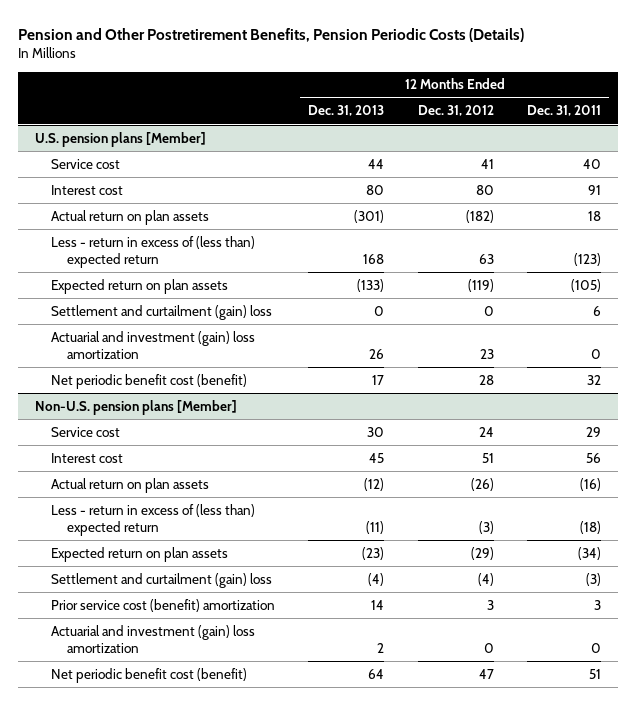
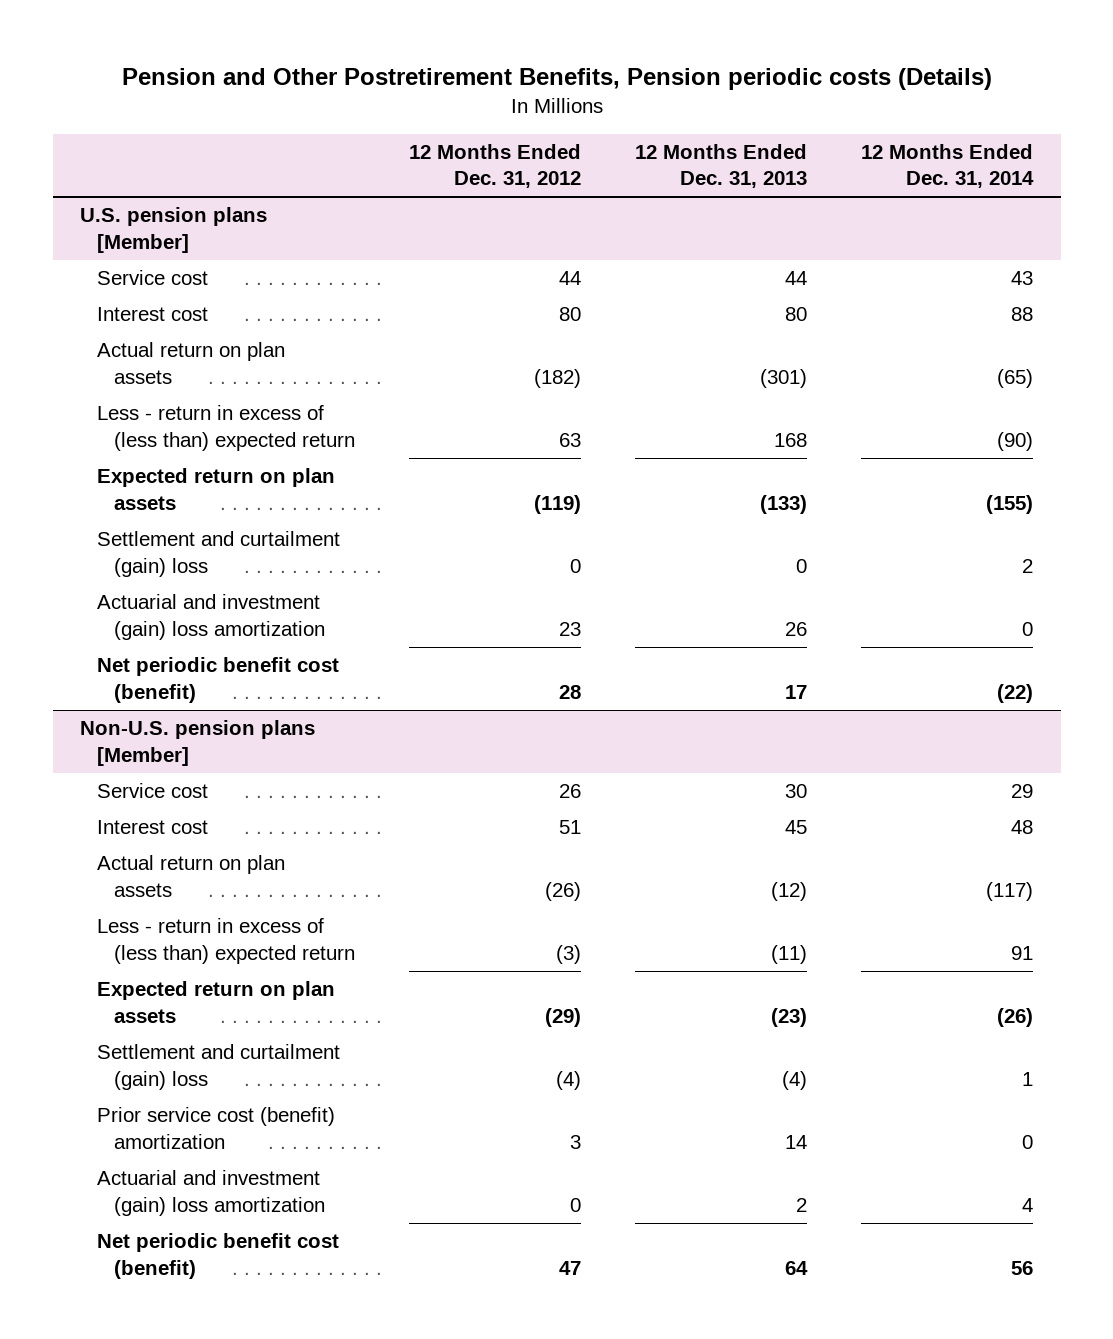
[18,27,525,42] Pension and Other Postretirement Benefits, Pension Periodic Costs (Details) -> [121,68,992,91] Pension and Other Postretirement Benefits, Pension periodic costs (Details)
[526,105,601,117] Dec. 31, 2011 -> none
none -> [861,144,1035,189] 12 Months Ended Dec. 31, 2014
[480,158,494,169] 41 -> [559,271,582,286] 44
[478,426,494,437] 24 -> [559,784,582,799] 26

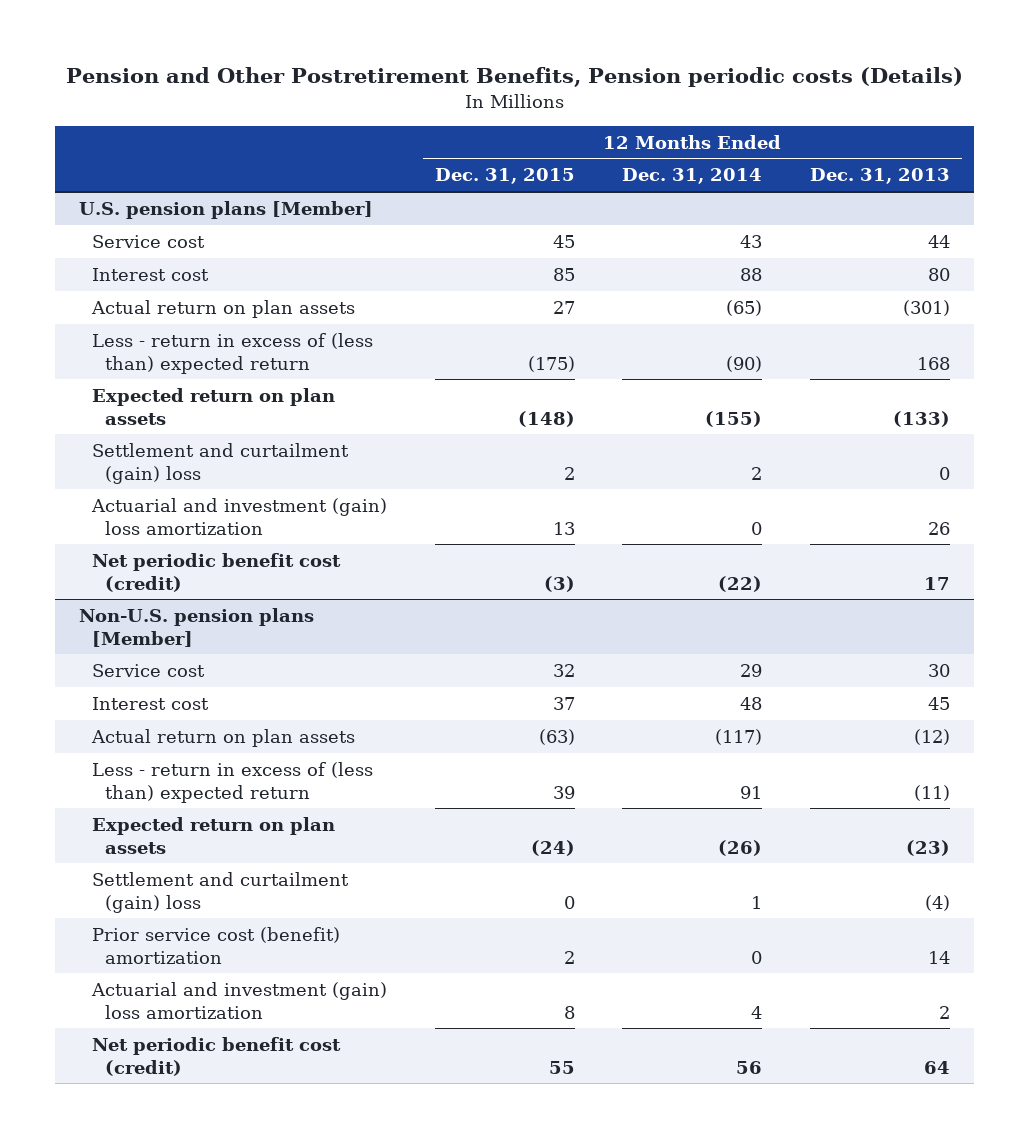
[409,144,582,189] 12 Months Ended Dec. 31, 2012 -> none
none -> [434,168,575,185] Dec. 31, 2015
[96,657,339,703] Net periodic benefit cost (benefit) -> [92,552,342,592] Net periodic benefit cost (credit)
[96,1233,339,1279] Net periodic benefit cost (benefit) -> [92,1036,342,1076] Net periodic benefit cost (credit)

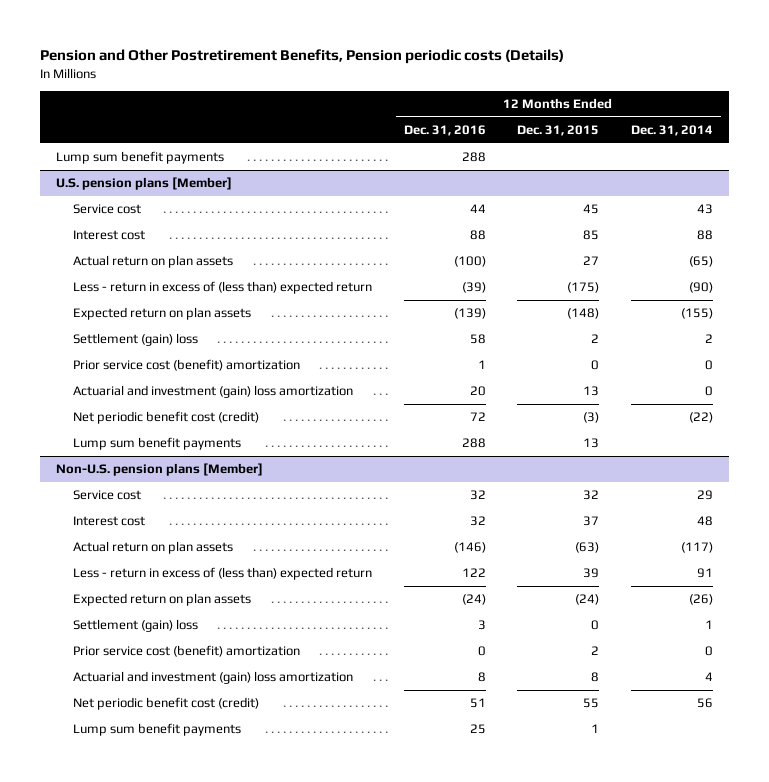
[810,168,951,185] Dec. 31, 2013 -> none
none -> [403,125,486,137] Dec. 31, 2016
none -> [55,151,224,165] Lump sum benefit payments
[92,442,350,484] Settlement and curtailment (gain) loss -> [72,333,198,347] Settlement (gain) loss
none -> [72,359,300,372] Prior service cost (benefit) amortization
none -> [72,437,241,451] Lump sum benefit payments
[92,871,350,913] Settlement and curtailment (gain) loss -> [72,619,198,633] Settlement (gain) loss
none -> [72,723,241,737] Lump sum benefit payments

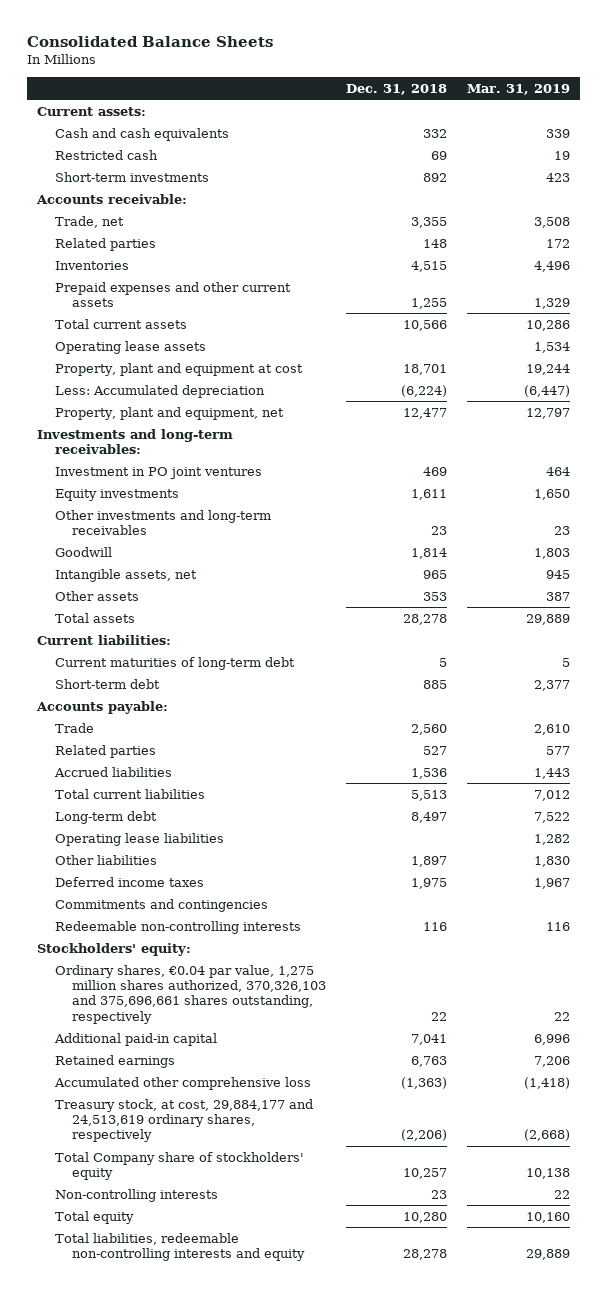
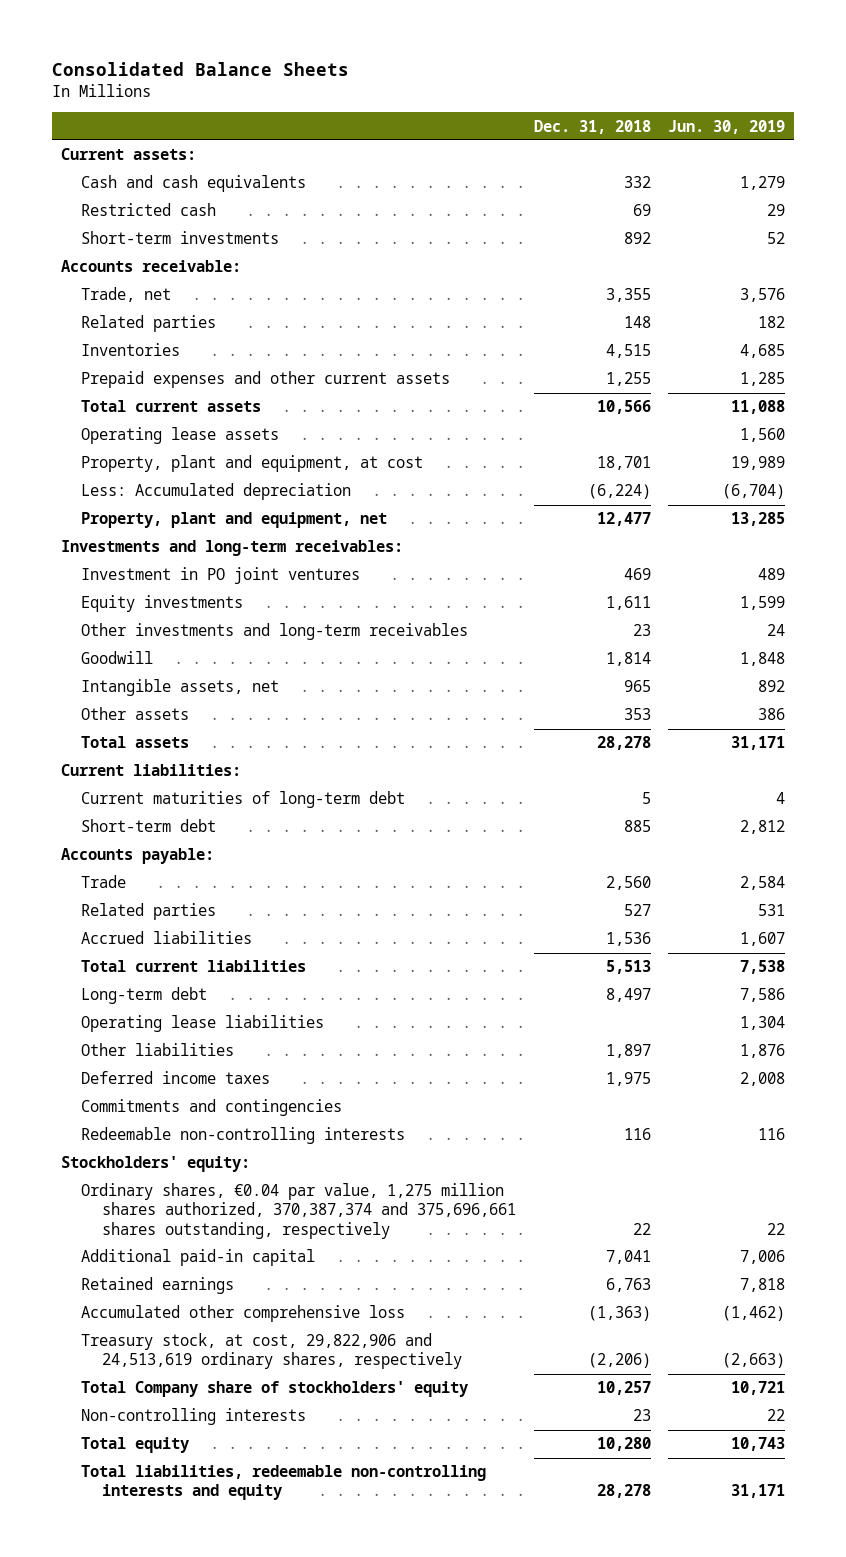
[467,83,571,95] Mar. 31, 2019 -> none
none -> [667,119,785,134] Jun. 30, 2019
[54,362,303,376] Property, plant and equipment at cost -> [81,455,424,473] Property, plant and equipment, at cost
[54,964,326,1024] Ordinary shares, €0.04 par value, 1,275 million shares authorized, 370,326,103 and 375,696,661 shares outstanding, respectively -> [81,1183,517,1239] Ordinary shares, €0.04 par value, 1,275 million shares authorized, 370,387,374 and 375,696,661 shares outstanding, respectively
[54,1098,313,1143] Treasury stock, at cost, 29,884,177 and 24,513,619 ordinary shares, respectively -> [81,1333,463,1370] Treasury stock, at cost, 29,822,906 and 24,513,619 ordinary shares, respectively

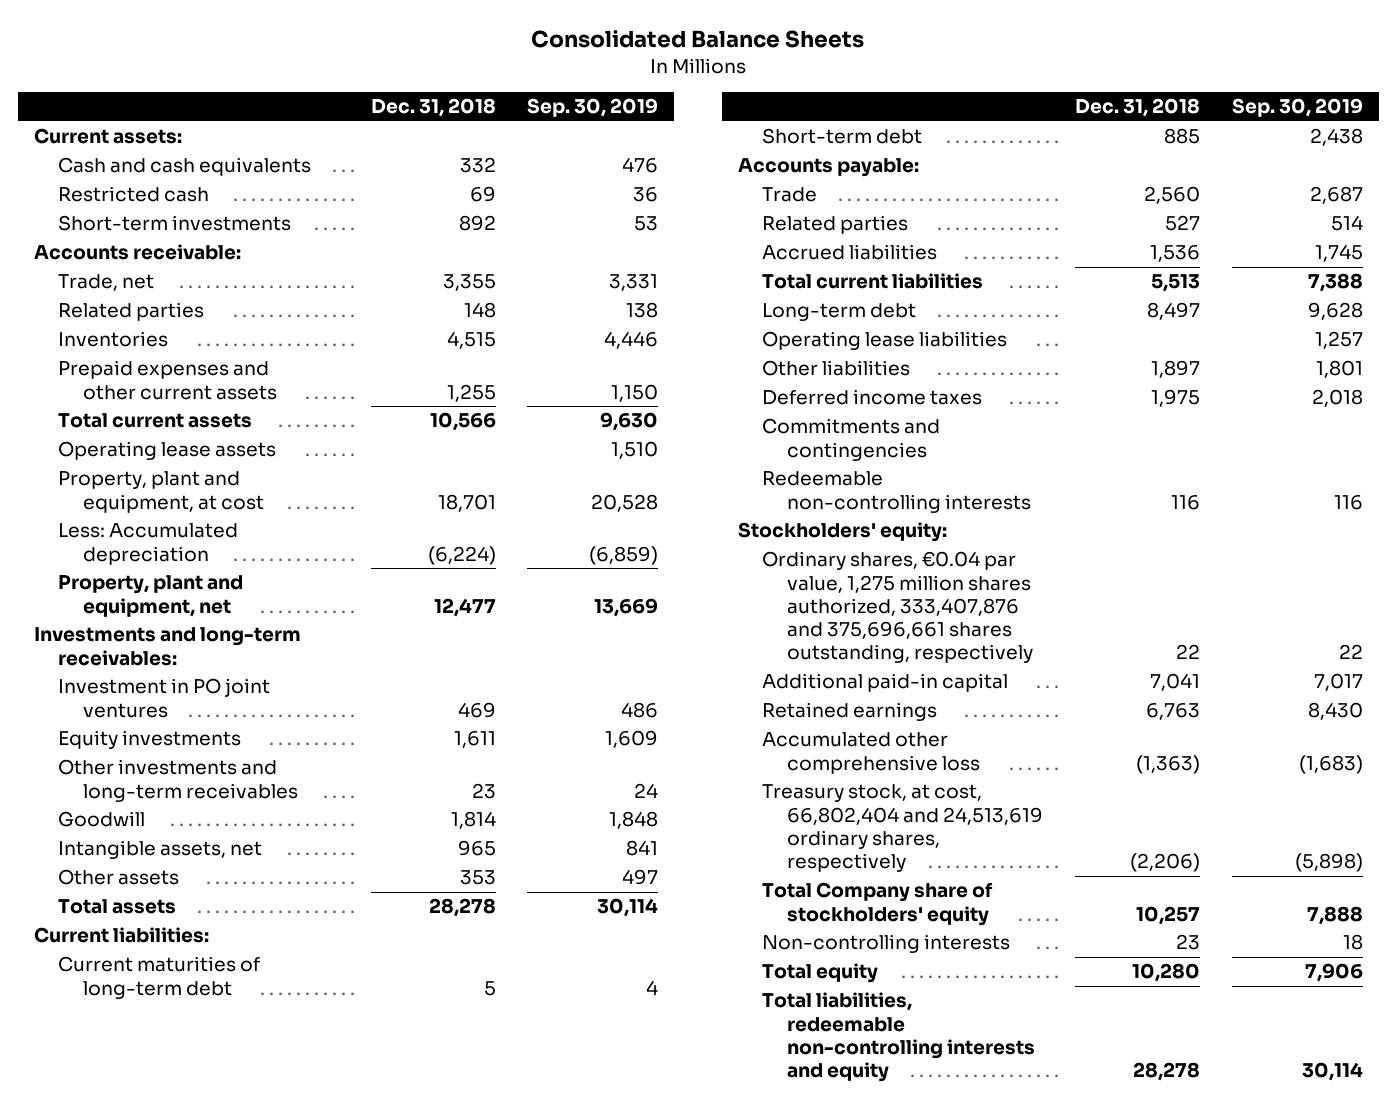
[667,119,785,134] Jun. 30, 2019 -> none
none -> [527,98,659,118] Sep. 30, 2019
[81,1183,517,1239] Ordinary shares, €0.04 par value, 1,275 million shares authorized, 370,387,374 and 375,696,661 shares outstanding, respectively -> [762,551,1034,664] Ordinary shares, €0.04 par value, 1,275 million shares authorized, 333,407,876 and 375,696,661 shares outstanding, respectively
[81,1333,463,1370] Treasury stock, at cost, 29,822,906 and 24,513,619 ordinary shares, respectively -> [762,784,1044,872] Treasury stock, at cost, 66,802,404 and 24,513,619 ordinary shares, respectively

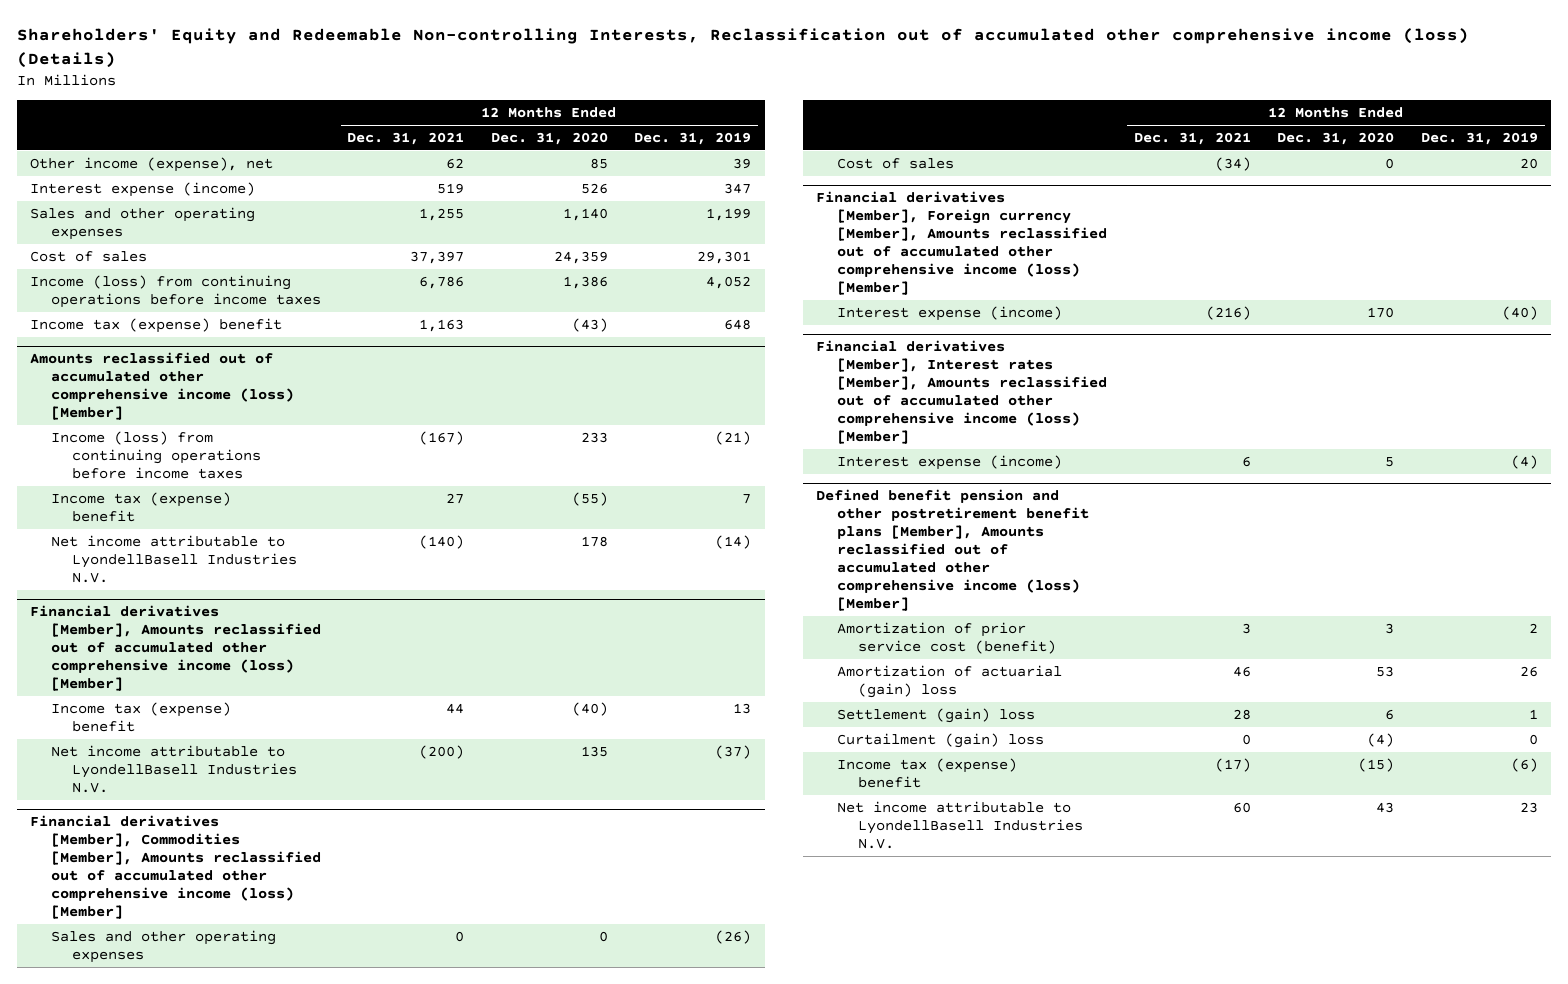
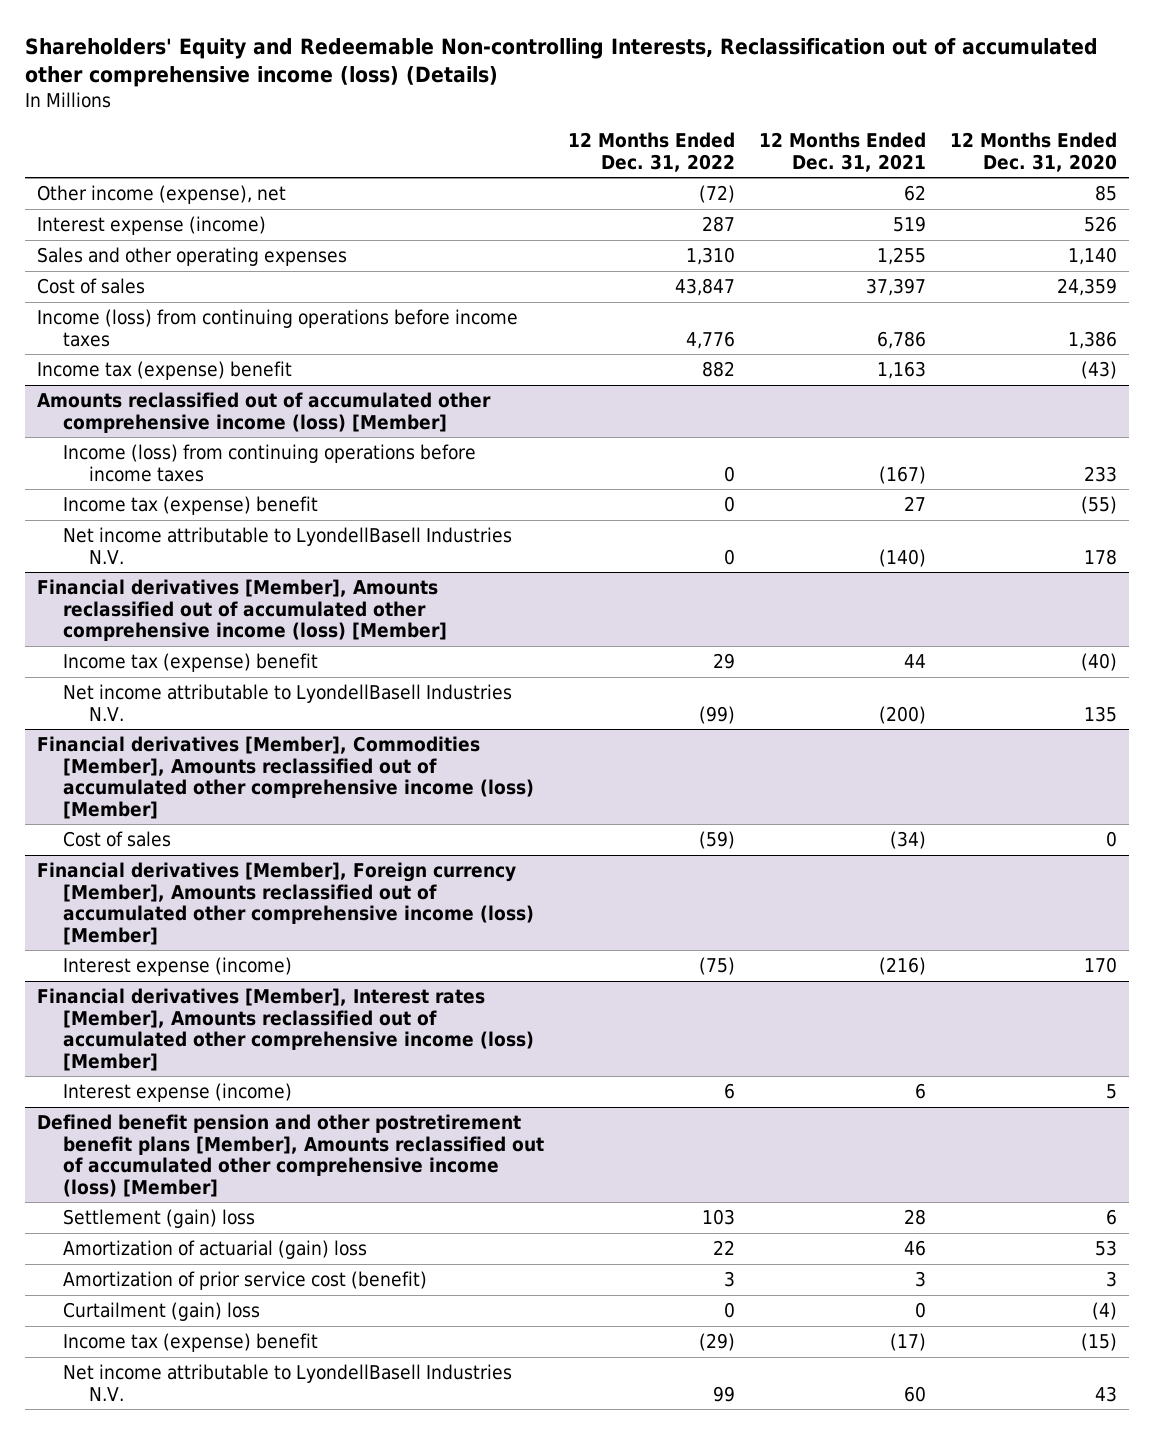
[634,131,752,145] Dec. 31, 2019 -> none
none -> [568,132,736,172] 12 Months Ended Dec. 31, 2022
[50,929,276,963] Sales and other operating expenses -> none
[837,664,1063,698] Amortization of actuarial (gain) loss -> [63,1240,368,1260] Amortization of actuarial (gain) loss
[837,621,1057,654] Amortization of prior service cost (benefit) -> [63,1271,428,1291] Amortization of prior service cost (benefit)

